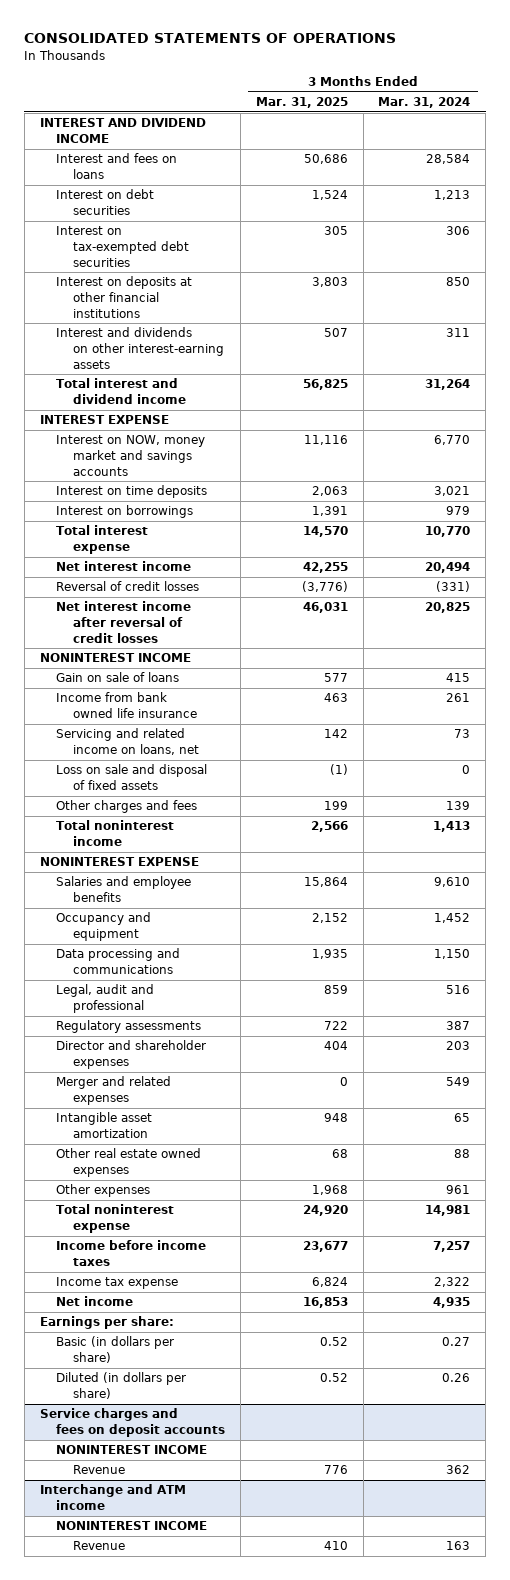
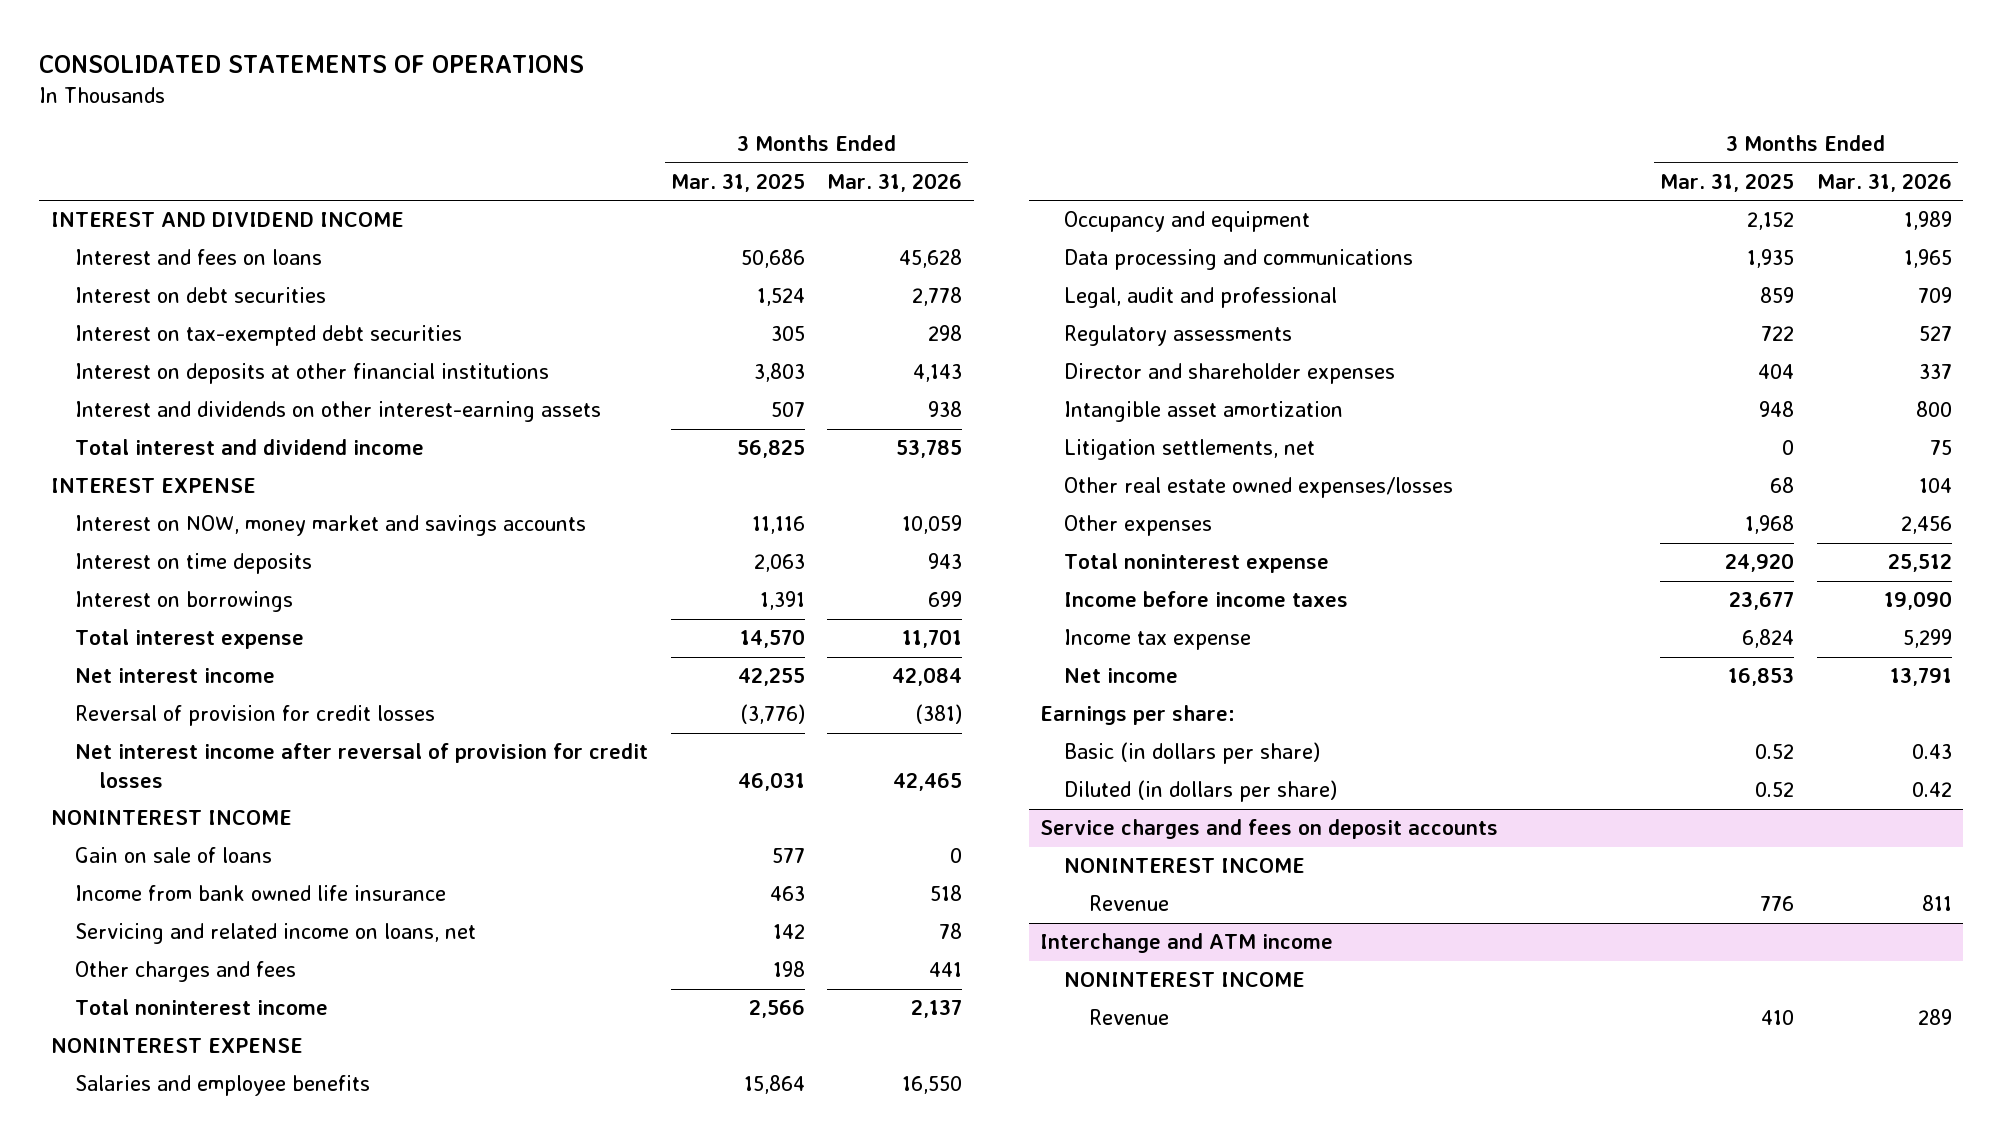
[378,97,471,109] Mar. 31, 2024 -> none
none -> [827,172,963,192] Mar. 31, 2026
[56,581,200,592] Reversal of credit losses -> [74,705,435,727] Reversal of provision for credit losses
[56,601,192,643] Net interest income after reversal of credit losses -> [74,743,648,788] Net interest income after reversal of provision for credit losses
[56,764,208,791] Loss on sale and disposal of fixed assets -> none
[323,801,348,811] 199 -> [772,961,805,978] 198
[56,1076,172,1106] Merger and related expenses -> none
none -> [1064,439,1316,461] Litigation settlements, net
[56,1148,202,1178] Other real estate owned expenses -> [1064,477,1454,499] Other real estate owned expenses/losses

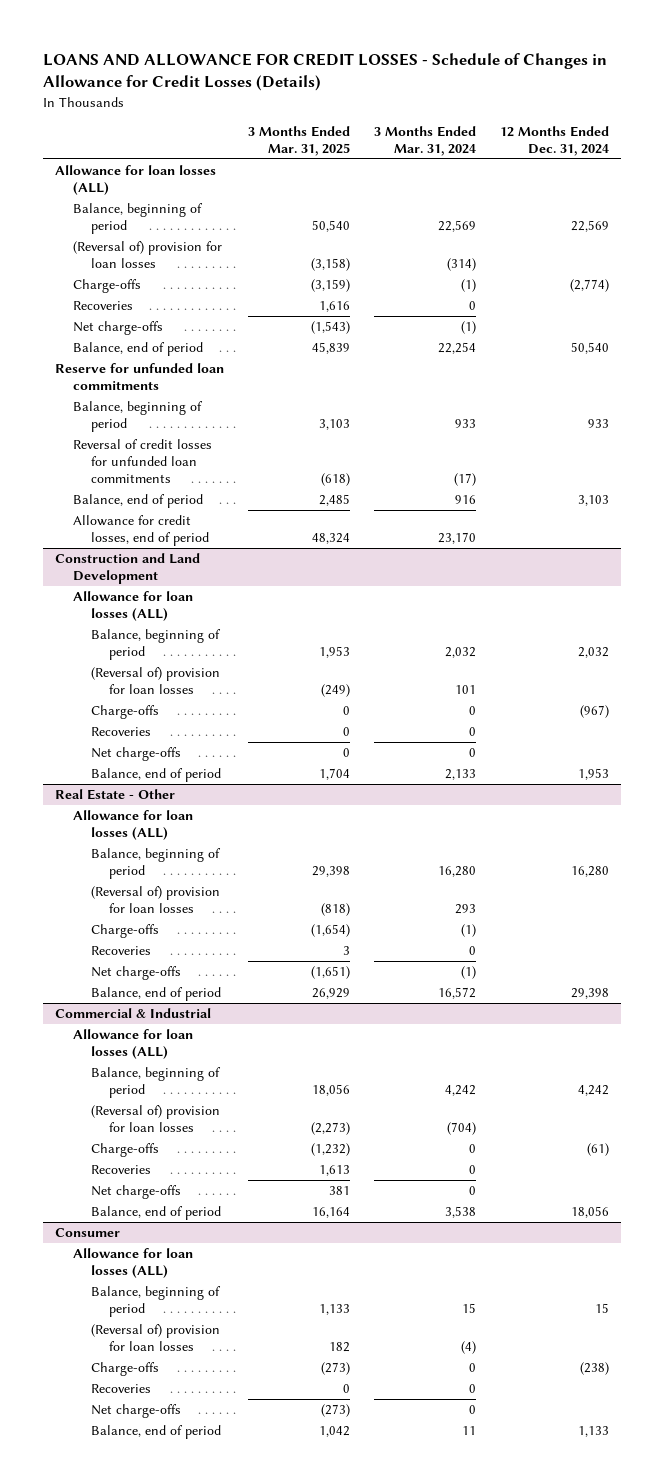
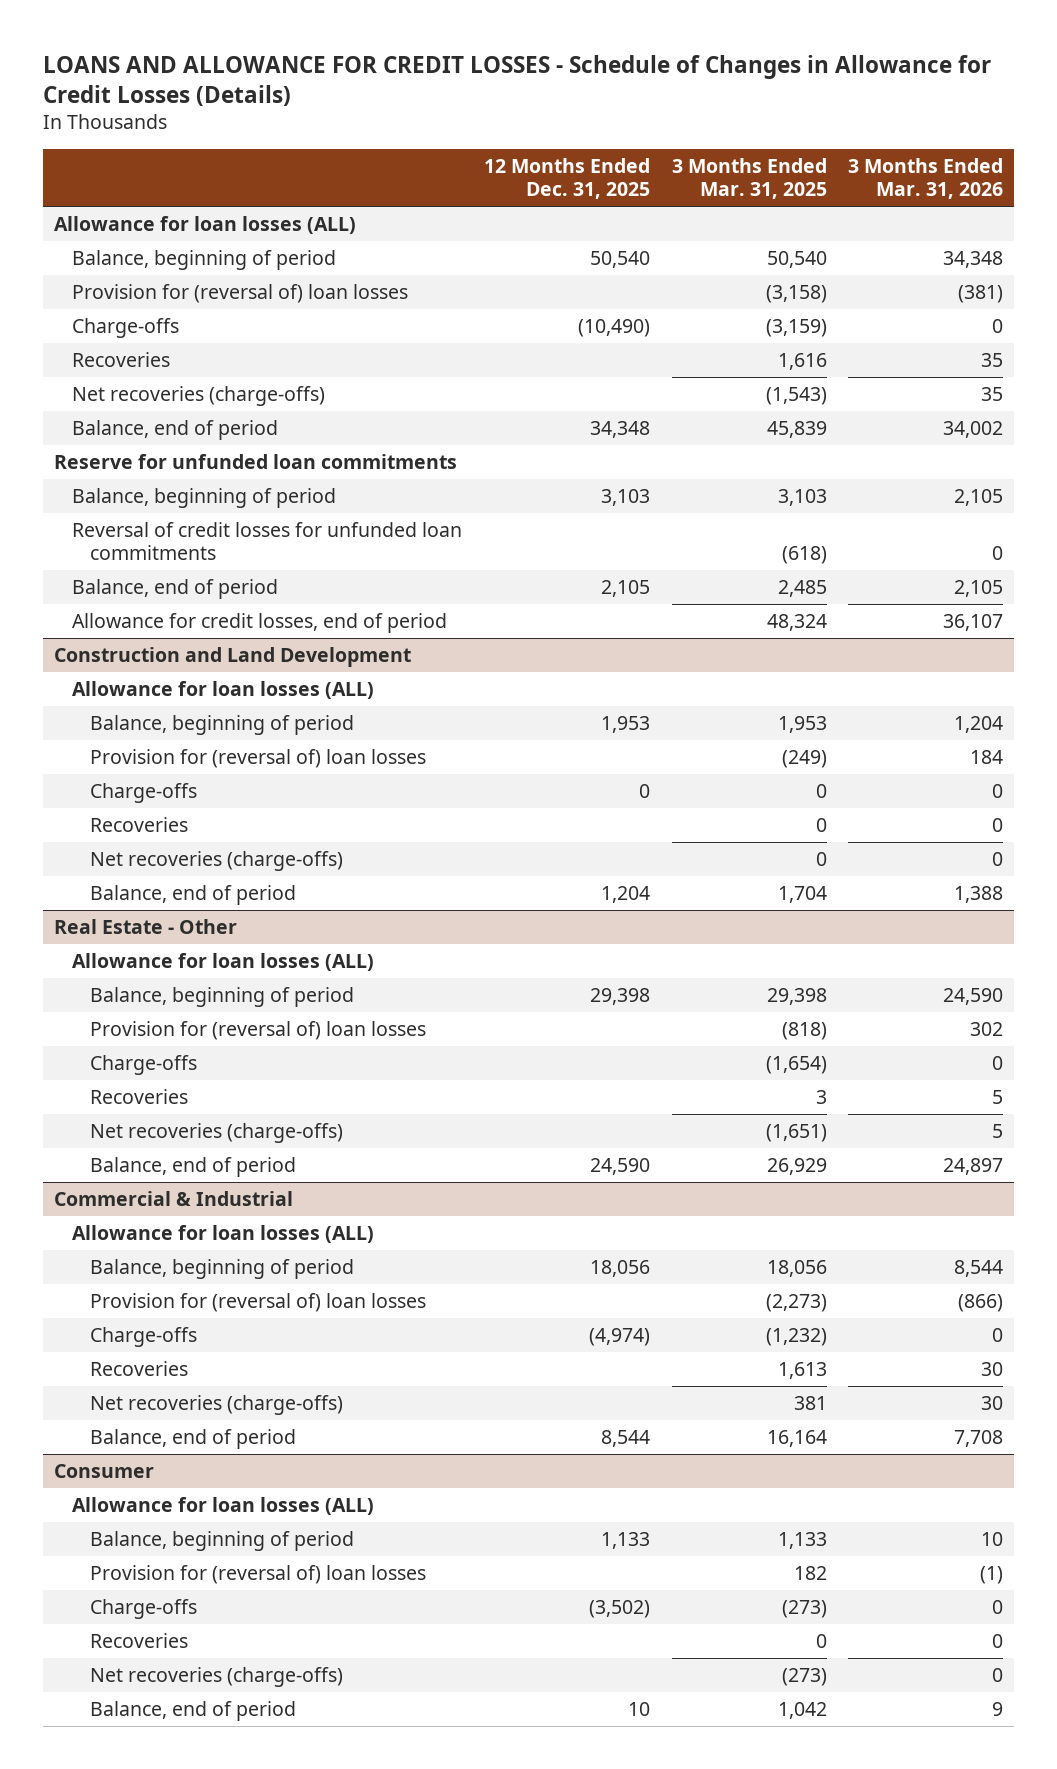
[373,125,476,156] 3 Months Ended Mar. 31, 2024 -> none
[499,125,609,156] 12 Months Ended Dec. 31, 2024 -> none
none -> [483,157,650,200] 12 Months Ended Dec. 31, 2025
none -> [848,157,1004,200] 3 Months Ended Mar. 31, 2026
[73,241,223,268] (Reversal of) provision for loan losses -> [71,283,408,303] Provision for (reversal of) loan losses
[73,321,164,336] Net charge-offs -> [71,385,325,406] Net recoveries (charge-offs)
[91,667,221,694] (Reversal of) provision for loan losses -> [90,748,427,768] Provision for (reversal of) loan losses
[91,747,182,762] Net charge-offs -> [90,850,344,871] Net recoveries (charge-offs)
[91,886,221,913] (Reversal of) provision for loan losses -> [90,1020,427,1040] Provision for (reversal of) loan losses
[91,966,182,981] Net charge-offs -> [90,1122,344,1143] Net recoveries (charge-offs)
[91,1105,221,1132] (Reversal of) provision for loan losses -> [90,1292,427,1312] Provision for (reversal of) loan losses
[91,1185,182,1200] Net charge-offs -> [90,1394,344,1415] Net recoveries (charge-offs)
[91,1324,221,1351] (Reversal of) provision for loan losses -> [90,1564,427,1584] Provision for (reversal of) loan losses
[91,1404,182,1419] Net charge-offs -> [90,1666,344,1687] Net recoveries (charge-offs)

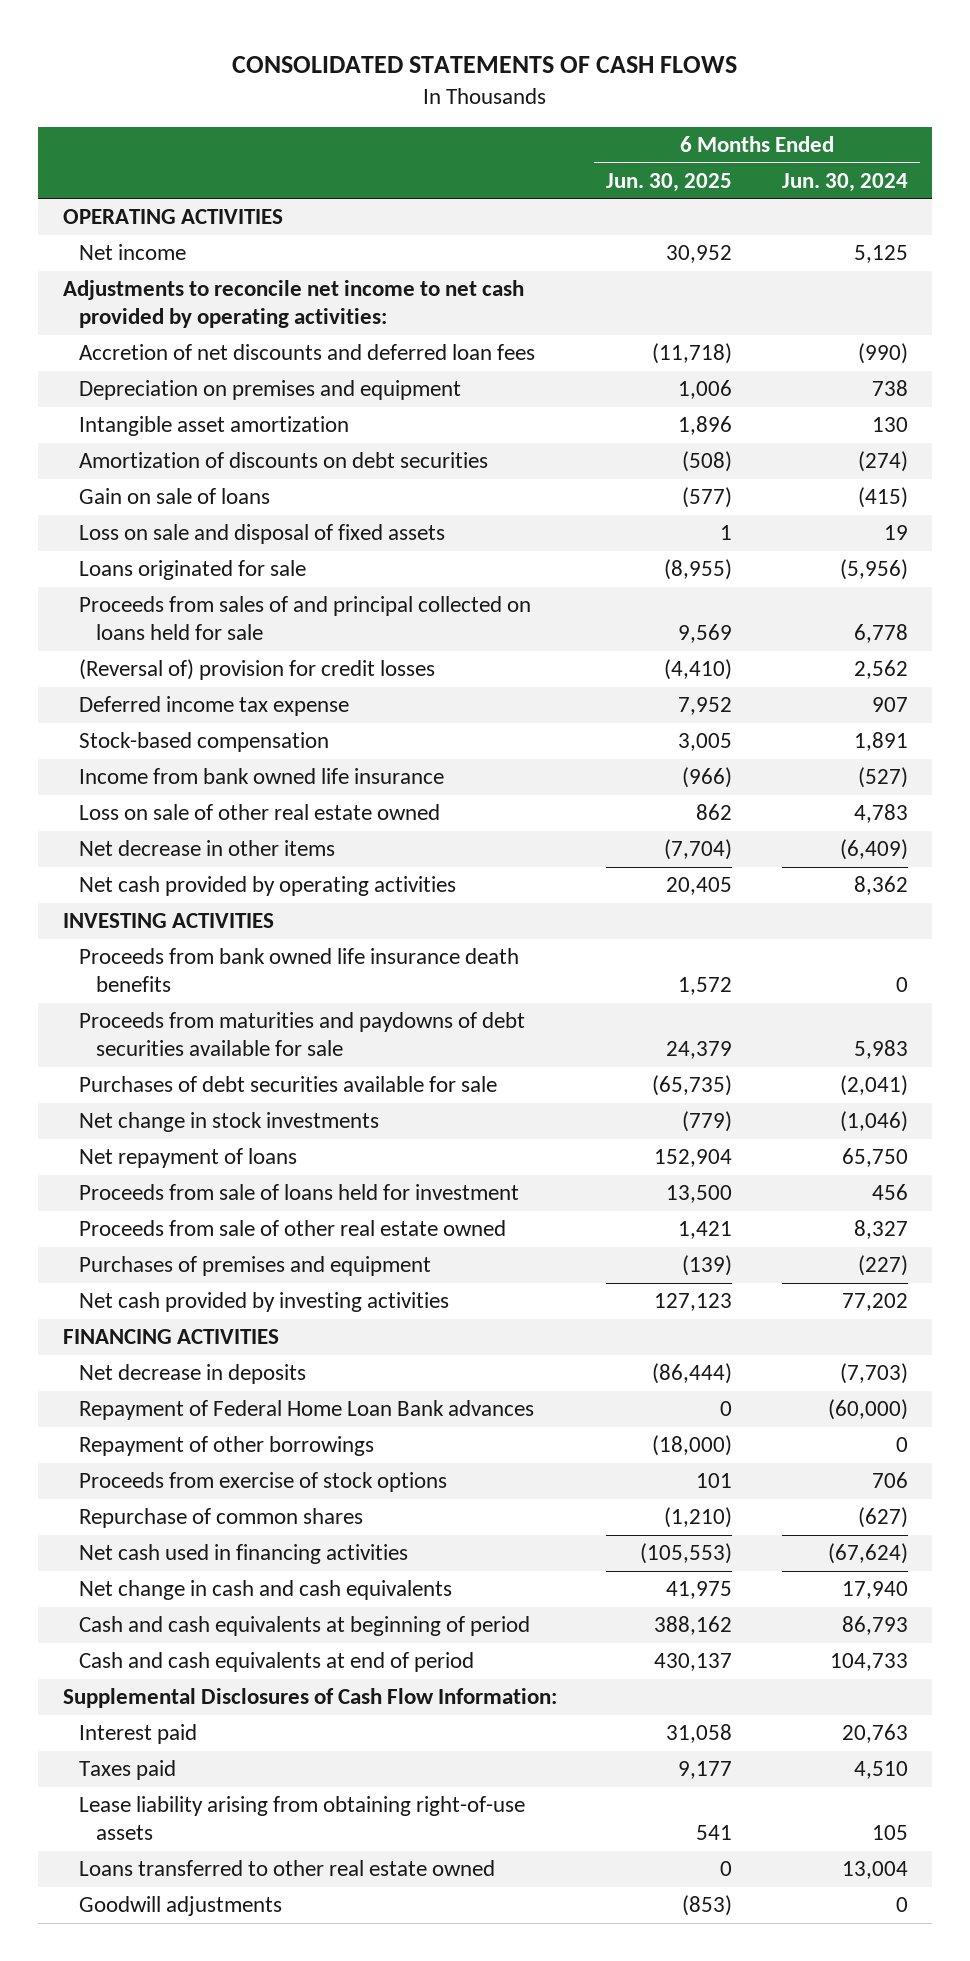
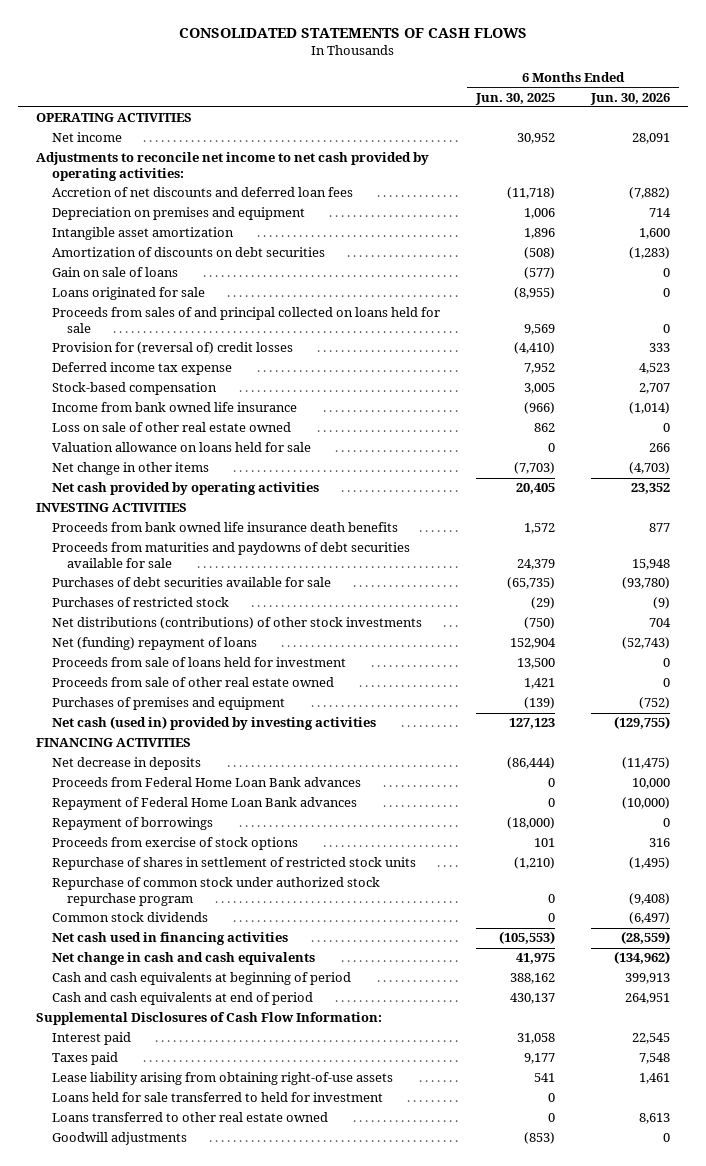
[781,172,908,192] Jun. 30, 2024 -> none
none -> [590,92,671,105] Jun. 30, 2026
[79,524,446,545] Loss on sale and disposal of fixed assets -> none
[79,659,436,681] (Reversal of) provision for credit losses -> [51,342,293,355] Provision for (reversal of) credit losses
none -> [51,442,311,453] Valuation allowance on loans held for sale
[79,840,336,857] Net decrease in other items -> [51,462,209,476] Net change in other items
[664,839,733,861] (7,704) -> [513,462,555,475] (7,703)
[79,1112,380,1133] Net change in stock investments -> none
none -> [51,597,229,608] Purchases of restricted stock
none -> [51,617,422,630] Net distributions (contributions) of other stock investments
[79,1148,298,1169] Net repayment of loans -> [51,637,257,651] Net (funding) repayment of loans
[79,1292,450,1313] Net cash provided by investing activities -> [51,716,376,731] Net cash (used in) provided by investing activities
none -> [51,777,361,788] Proceeds from Federal Home Loan Bank advances
[79,1436,375,1457] Repayment of other borrowings -> [51,817,213,831] Repayment of borrowings
none -> [51,857,416,871] Repurchase of shares in settlement of restricted stock units
[79,1508,364,1529] Repurchase of common shares -> [51,877,380,907] Repurchase of common stock under authorized stock repurchase program
[664,1507,733,1529] (1,210) -> [547,894,555,904] 0
none -> [51,912,208,923] Common stock dividends
none -> [51,1092,383,1103] Loans held for sale transferred to held for investment

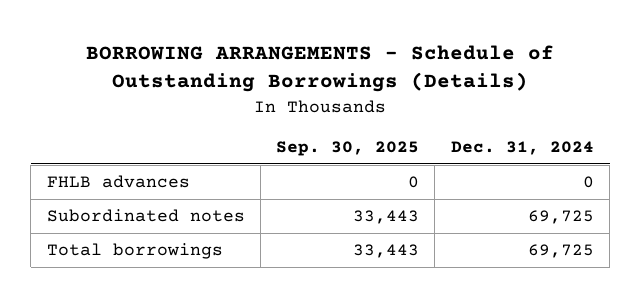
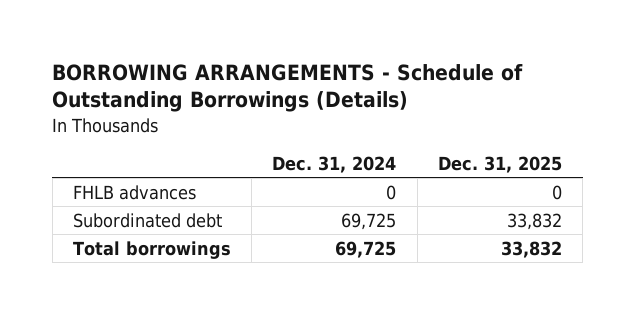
[276,140,420,156] Sep. 30, 2025 -> none
none -> [438,155,563,173] Dec. 31, 2025
[46,209,245,223] Subordinated notes -> [72,212,222,228] Subordinated debt

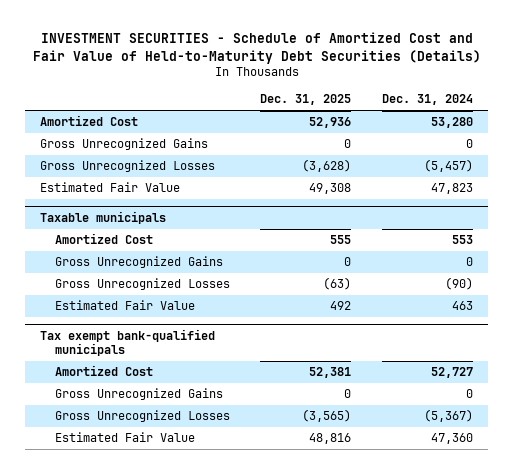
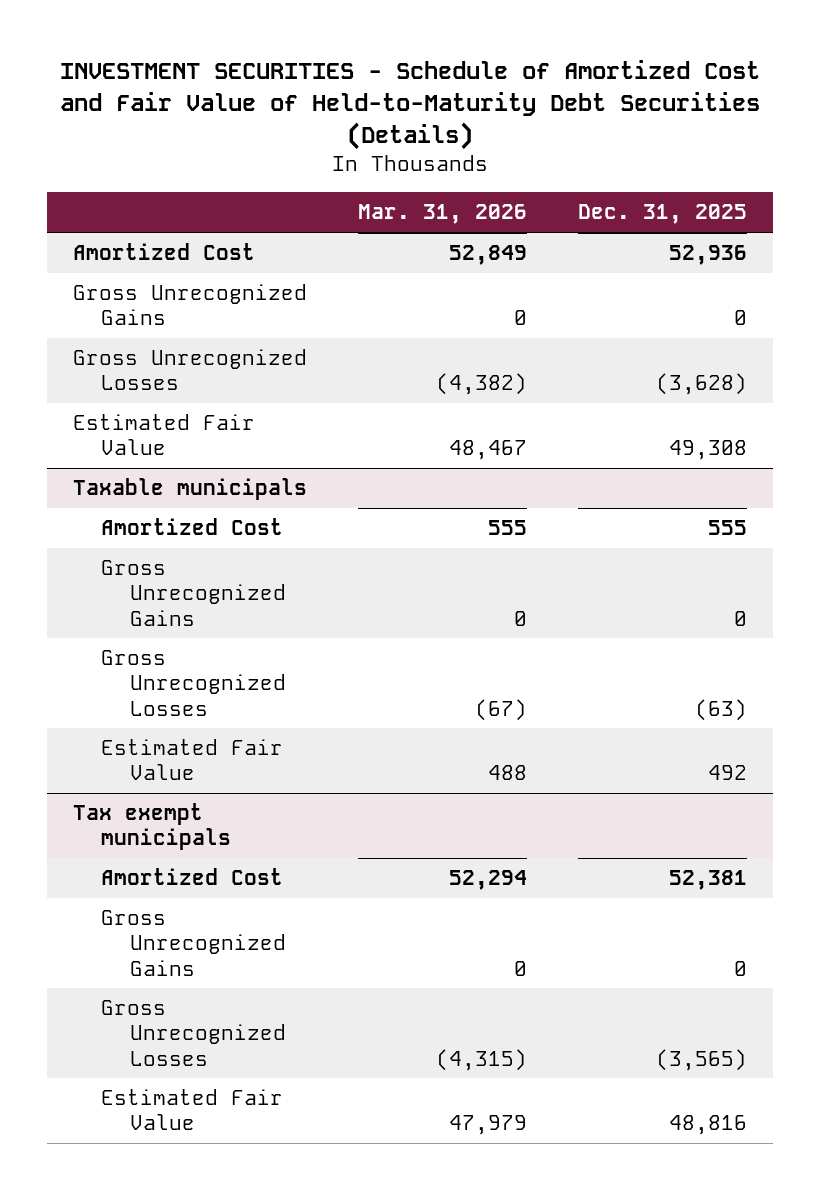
[381,94,473,106] Dec. 31, 2024 -> none
none -> [357,204,527,225] Mar. 31, 2026
[40,328,216,356] Tax exempt bank-qualified municipals -> [72,803,232,851] Tax exempt municipals

